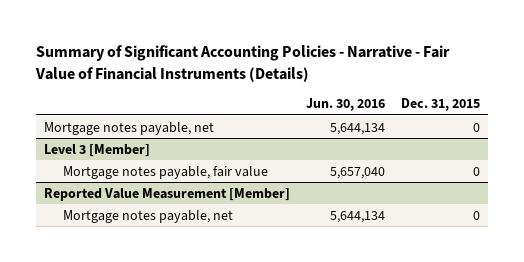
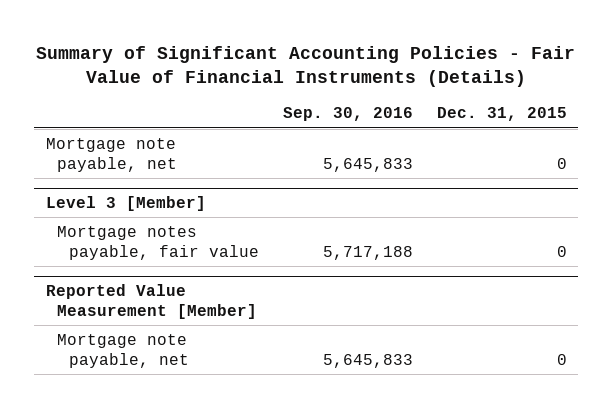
[34,45,450,82] Summary of Significant Accounting Policies - Narrative - Fair Value of Financial Instruments (Details) -> [36,45,576,88] Summary of Significant Accounting Policies - Fair Value of Financial Instruments (Details)
[305,98,385,112] Jun. 30, 2016 -> none
none -> [282,107,413,122] Sep. 30, 2016
[43,121,214,135] Mortgage notes payable, net -> [45,137,178,172] Mortgage note payable, net
[63,209,234,223] Mortgage notes payable, net -> [57,333,190,368] Mortgage note payable, net

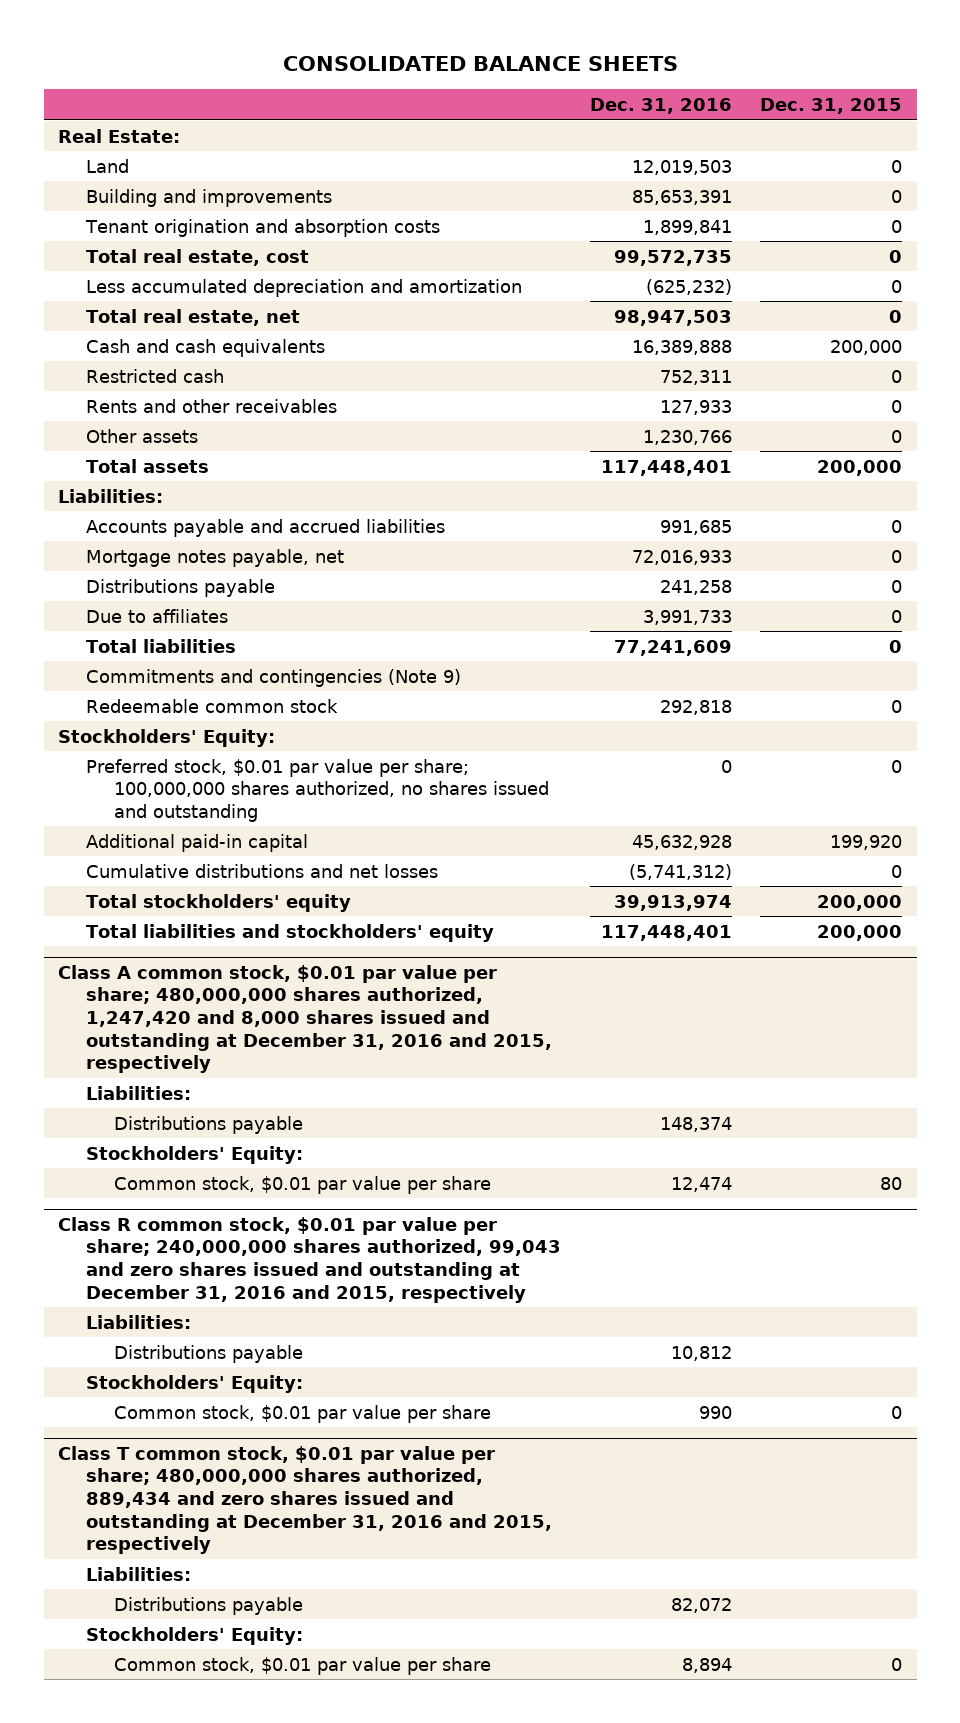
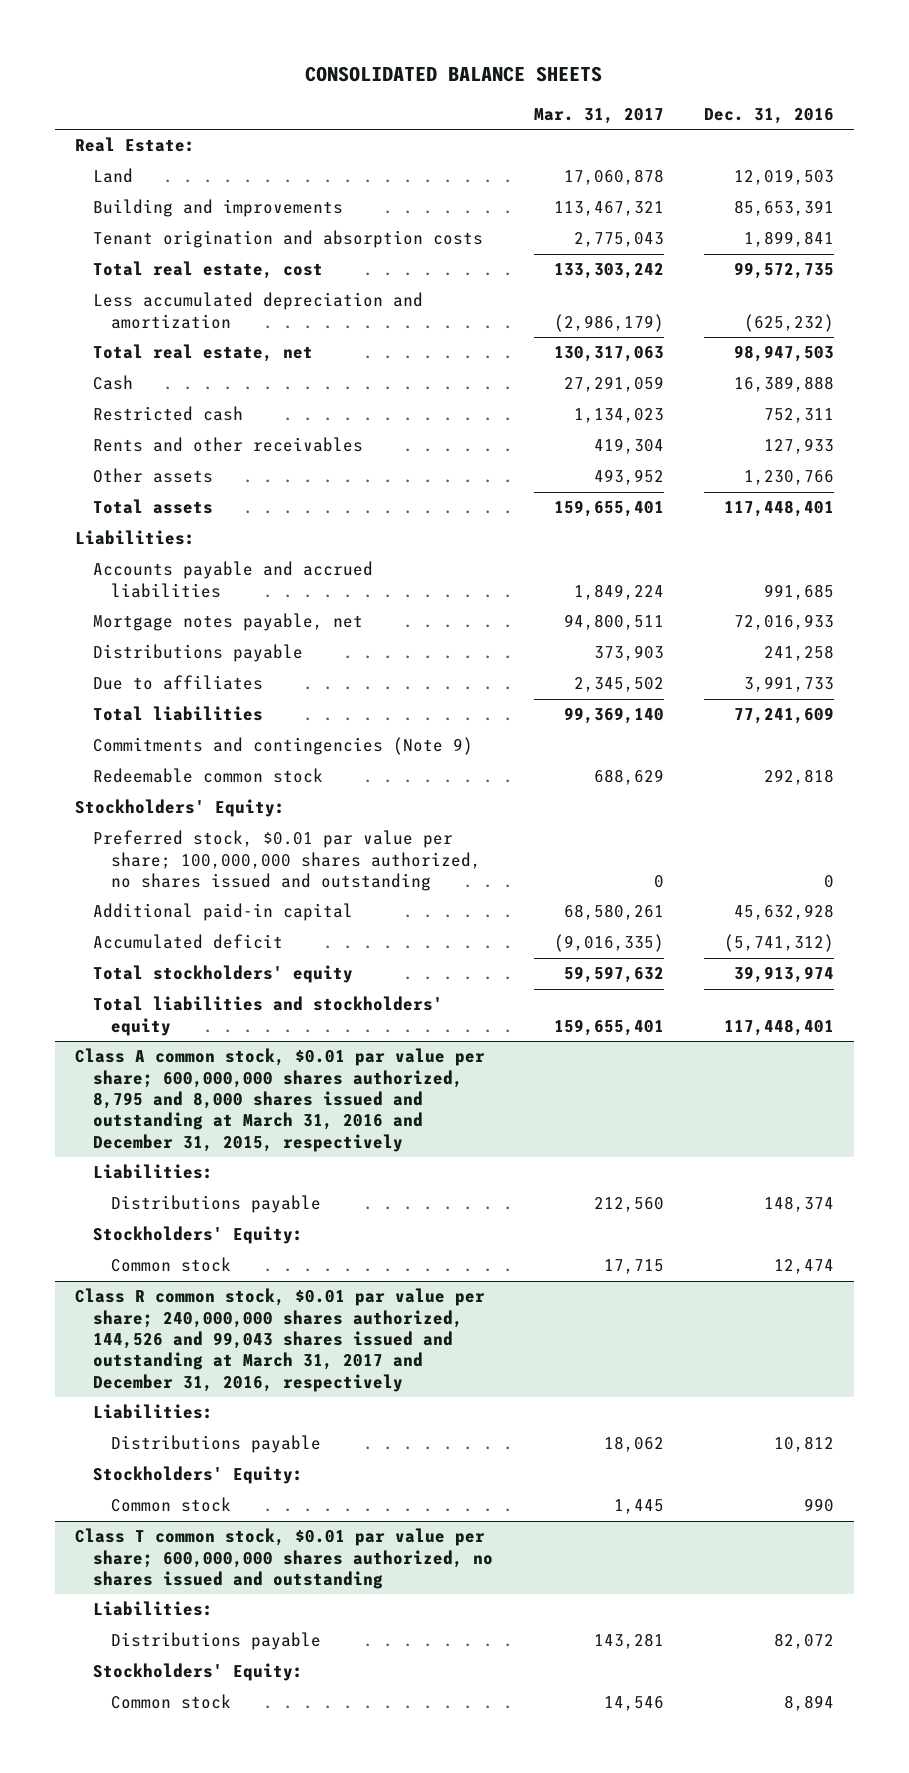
[760,97,903,114] Dec. 31, 2015 -> none
none -> [533,107,664,124] Mar. 31, 2017
[85,338,325,357] Cash and cash equivalents -> [93,375,134,391] Cash
[85,863,438,878] Cumulative distributions and net losses -> [93,934,284,950] Accumulated deficit
[57,964,552,1074] Class A common stock, $0.01 par value per share; 480,000,000 shares authorized, 1,247,420 and 8,000 shares issued and outstanding at December 31, 2016 and 2015, respectively -> [74,1048,485,1152] Class A common stock, $0.01 par value per share; 600,000,000 shares authorized, 8,795 and 8,000 shares issued and outstanding at March 31, 2016 and December 31, 2015, respectively
[113,1175,491,1194] Common stock, $0.01 par value per share -> [111,1257,232,1273] Common stock
[57,1216,561,1303] Class R common stock, $0.01 par value per share; 240,000,000 shares authorized, 99,043 and zero shares issued and outstanding at December 31, 2016 and 2015, respectively -> [74,1288,485,1392] Class R common stock, $0.01 par value per share; 240,000,000 shares authorized, 144,526 and 99,043 shares issued and outstanding at March 31, 2017 and December 31, 2016, respectively
[113,1404,491,1423] Common stock, $0.01 par value per share -> [111,1497,232,1513] Common stock
[57,1445,552,1555] Class T common stock, $0.01 par value per share; 480,000,000 shares authorized, 889,434 and zero shares issued and outstanding at December 31, 2016 and 2015, respectively -> [74,1528,494,1590] Class T common stock, $0.01 par value per share; 600,000,000 shares authorized, no shares issued and outstanding
[113,1656,491,1675] Common stock, $0.01 par value per share -> [111,1694,232,1710] Common stock

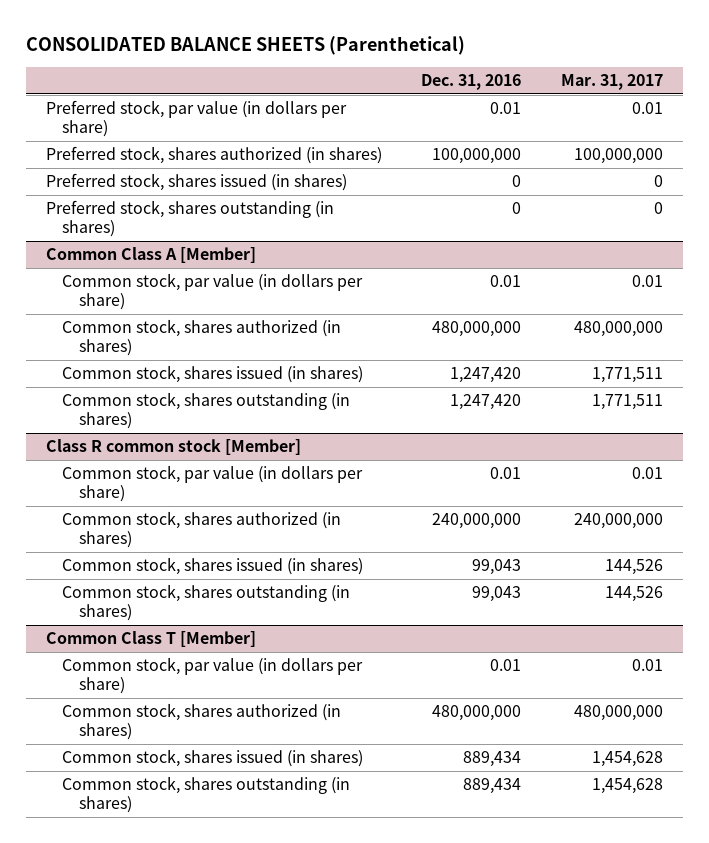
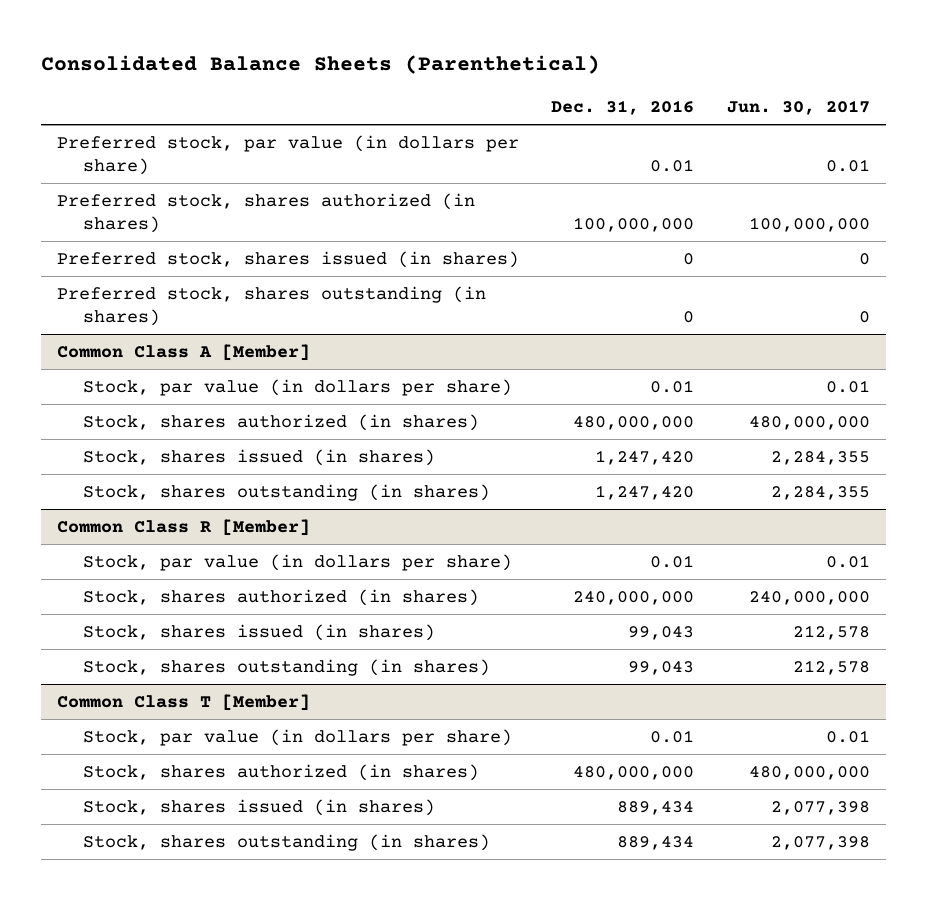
[26,35,466,55] CONSOLIDATED BALANCE SHEETS (Parenthetical) -> [41,55,601,75] Consolidated Balance Sheets (Parenthetical)
[560,73,663,90] Mar. 31, 2017 -> none
none -> [726,99,870,115] Jun. 30, 2017
[62,273,364,311] Common stock, par value (in dollars per share) -> [83,379,513,397] Stock, par value (in dollars per share)
[62,319,342,357] Common stock, shares authorized (in shares) -> [83,414,480,432] Stock, shares authorized (in shares)
[62,365,364,384] Common stock, shares issued (in shares) -> [83,449,436,467] Stock, shares issued (in shares)
[62,392,351,430] Common stock, shares outstanding (in shares) -> [83,484,491,502] Stock, shares outstanding (in shares)
[45,439,301,456] Class R common stock [Member] -> [57,519,311,537] Common Class R [Member]
[62,465,364,503] Common stock, par value (in dollars per share) -> [83,554,513,572] Stock, par value (in dollars per share)
[62,511,342,549] Common stock, shares authorized (in shares) -> [83,589,480,607] Stock, shares authorized (in shares)
[62,557,364,576] Common stock, shares issued (in shares) -> [83,624,436,642] Stock, shares issued (in shares)
[62,584,351,622] Common stock, shares outstanding (in shares) -> [83,659,491,677] Stock, shares outstanding (in shares)
[62,657,364,695] Common stock, par value (in dollars per share) -> [83,729,513,747] Stock, par value (in dollars per share)
[62,703,342,741] Common stock, shares authorized (in shares) -> [83,764,480,782] Stock, shares authorized (in shares)
[62,749,364,768] Common stock, shares issued (in shares) -> [83,799,436,817] Stock, shares issued (in shares)
[62,776,351,814] Common stock, shares outstanding (in shares) -> [83,834,491,852] Stock, shares outstanding (in shares)

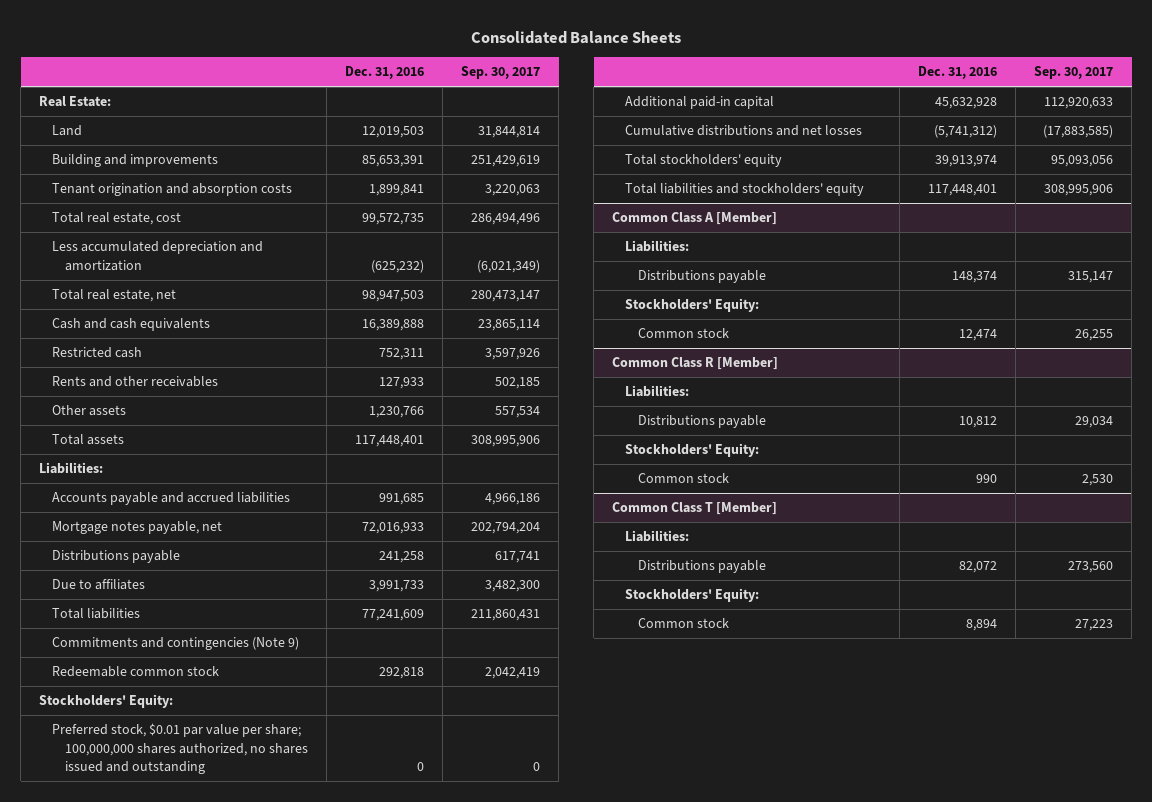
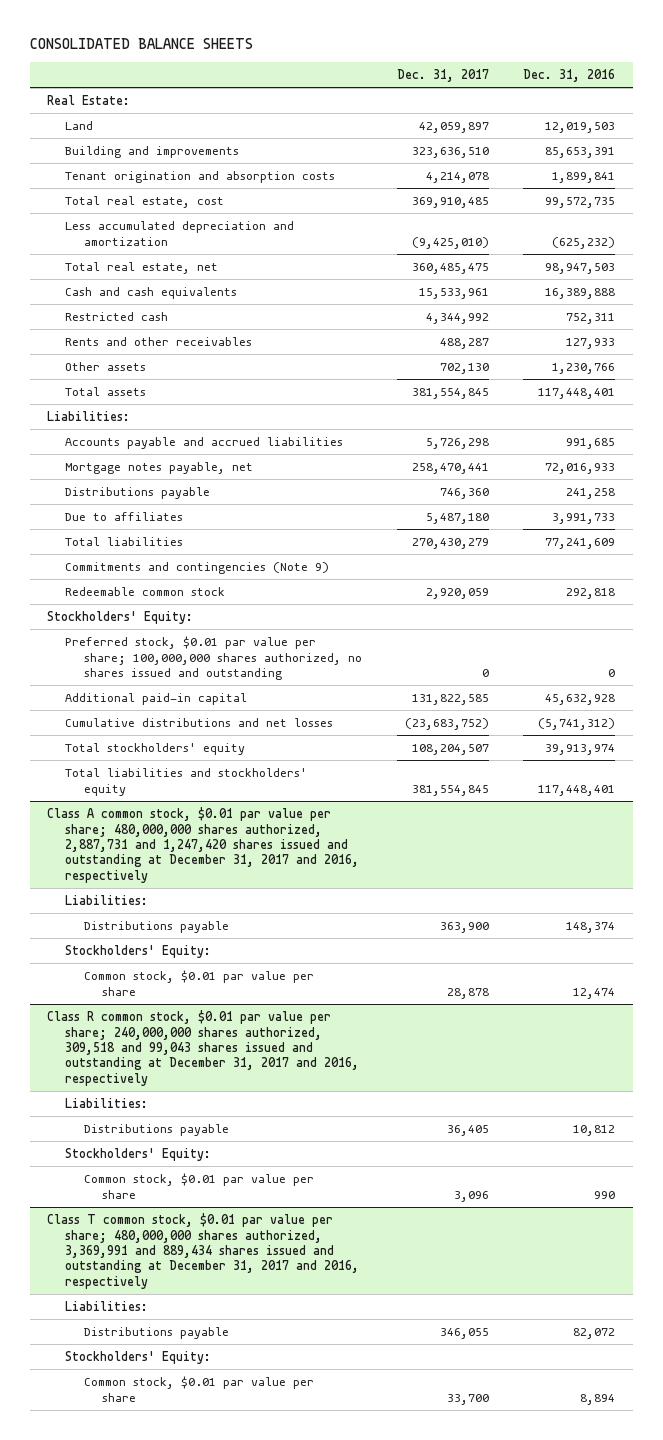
[471,30,682,44] Consolidated Balance Sheets -> [29,38,253,50] CONSOLIDATED BALANCE SHEETS
[461,66,541,80] Sep. 30, 2017 -> none
none -> [396,69,489,83] Dec. 31, 2017
[612,212,778,226] Common Class A [Member] -> [47,807,360,883] Class A common stock, $0.01 par value per share; 480,000,000 shares authorized, 2,887,731 and 1,247,420 shares issued and outstanding at December 31, 2017 and 2016, respectively
[638,328,730,339] Common stock -> [83,970,314,996] Common stock, $0.01 par value per share
[612,357,779,371] Common Class R [Member] -> [47,1010,360,1086] Class R common stock, $0.01 par value per share; 240,000,000 shares authorized, 309,518 and 99,043 shares issued and outstanding at December 31, 2017 and 2016, respectively
[638,473,730,484] Common stock -> [83,1173,314,1199] Common stock, $0.01 par value per share
[612,502,778,516] Common Class T [Member] -> [47,1213,360,1289] Class T common stock, $0.01 par value per share; 480,000,000 shares authorized, 3,369,991 and 889,434 shares issued and outstanding at December 31, 2017 and 2016, respectively
[638,618,730,629] Common stock -> [83,1376,314,1402] Common stock, $0.01 par value per share

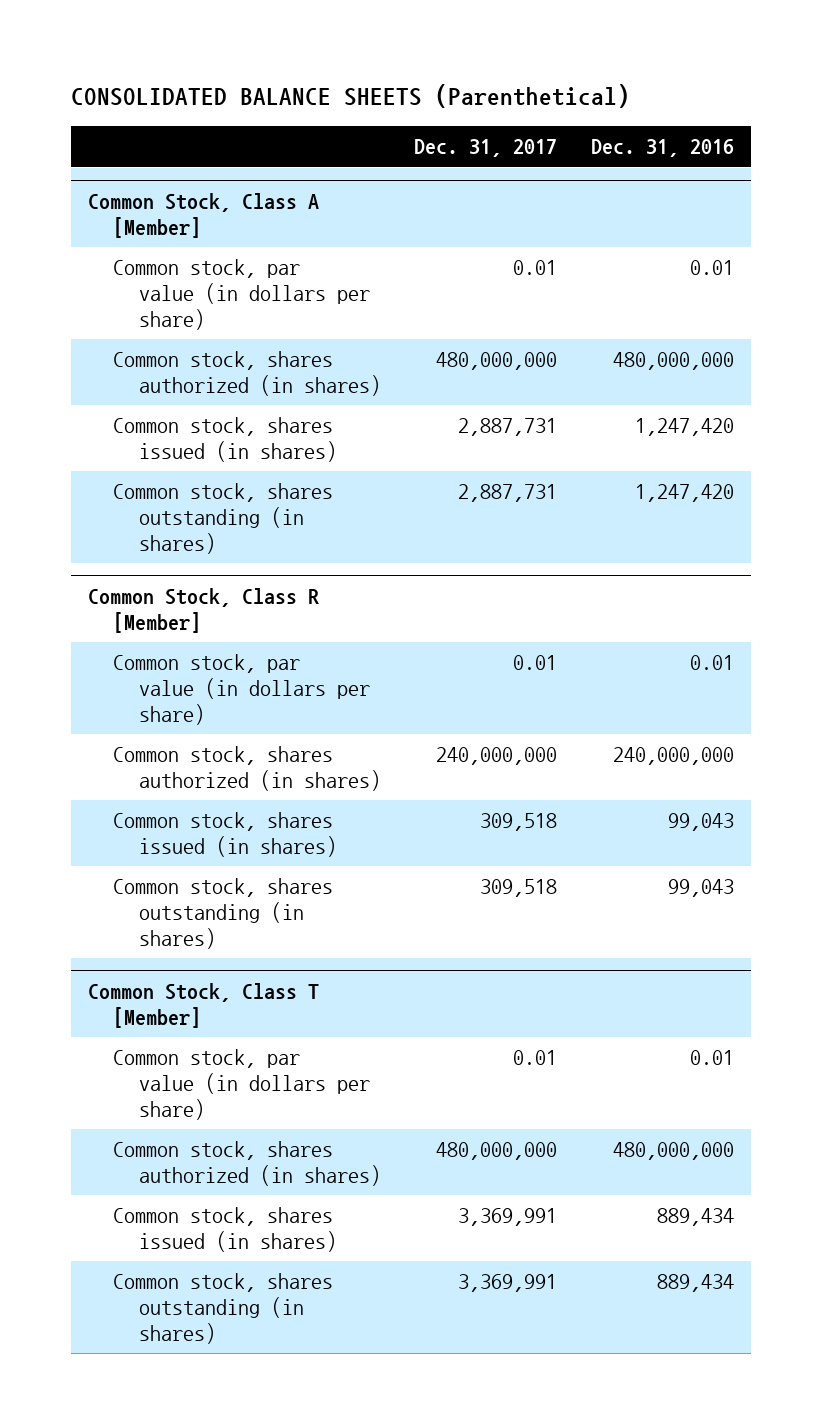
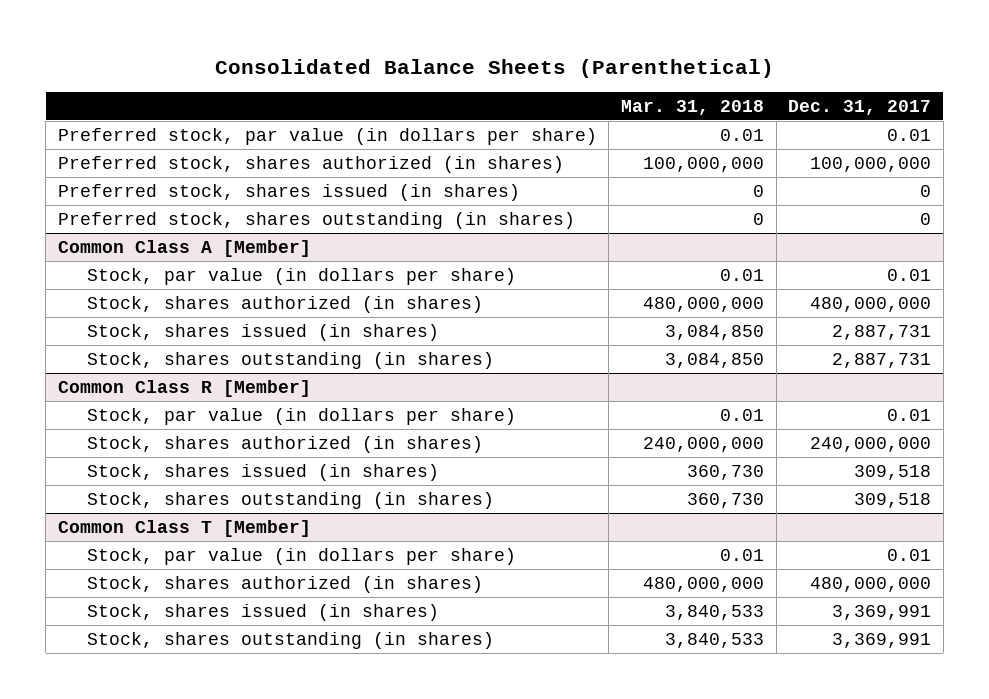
[70,84,630,109] CONSOLIDATED BALANCE SHEETS (Parenthetical) -> [214,58,774,78] Consolidated Balance Sheets (Parenthetical)
[591,139,735,158] Dec. 31, 2016 -> none
none -> [621,99,765,115] Mar. 31, 2018
none -> [57,127,597,145] Preferred stock, par value (in dollars per share)
none -> [57,155,564,173] Preferred stock, shares authorized (in shares)
none -> [57,183,520,201] Preferred stock, shares issued (in shares)
none -> [57,211,575,229] Preferred stock, shares outstanding (in shares)
[87,193,319,239] Common Stock, Class A [Member] -> [57,239,311,257] Common Class A [Member]
[113,259,370,330] Common stock, par value (in dollars per share) -> [86,267,516,285] Stock, par value (in dollars per share)
[113,351,381,397] Common stock, shares authorized (in shares) -> [86,295,483,313] Stock, shares authorized (in shares)
[113,417,337,463] Common stock, shares issued (in shares) -> [86,323,439,341] Stock, shares issued (in shares)
[113,483,334,554] Common stock, shares outstanding (in shares) -> [86,351,494,369] Stock, shares outstanding (in shares)
[87,588,319,634] Common Stock, Class R [Member] -> [57,379,311,397] Common Class R [Member]
[113,654,370,725] Common stock, par value (in dollars per share) -> [86,407,516,425] Stock, par value (in dollars per share)
[113,746,381,792] Common stock, shares authorized (in shares) -> [86,435,483,453] Stock, shares authorized (in shares)
[113,812,337,858] Common stock, shares issued (in shares) -> [86,463,439,481] Stock, shares issued (in shares)
[113,878,334,949] Common stock, shares outstanding (in shares) -> [86,491,494,509] Stock, shares outstanding (in shares)
[87,983,319,1029] Common Stock, Class T [Member] -> [57,519,311,537] Common Class T [Member]
[113,1049,370,1120] Common stock, par value (in dollars per share) -> [86,547,516,565] Stock, par value (in dollars per share)
[113,1141,381,1187] Common stock, shares authorized (in shares) -> [86,575,483,593] Stock, shares authorized (in shares)
[113,1207,337,1253] Common stock, shares issued (in shares) -> [86,603,439,621] Stock, shares issued (in shares)
[113,1273,334,1344] Common stock, shares outstanding (in shares) -> [86,631,494,649] Stock, shares outstanding (in shares)

